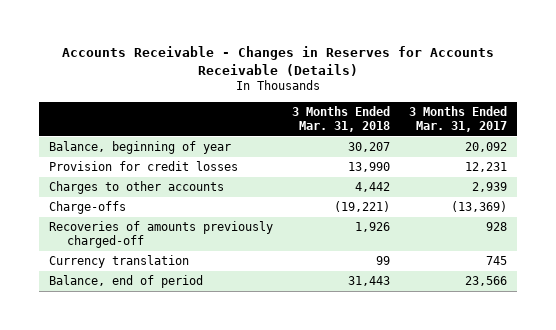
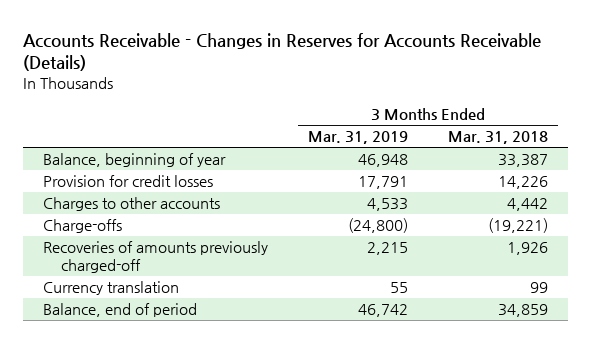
[409,105,508,132] 3 Months Ended Mar. 31, 2017 -> none
none -> [308,131,409,145] Mar. 31, 2019
[347,142,390,153] 30,207 -> [498,154,549,168] 33,387
[347,162,390,173] 13,990 -> [498,176,549,190] 14,226
[347,276,390,287] 31,443 -> [498,304,549,318] 34,859

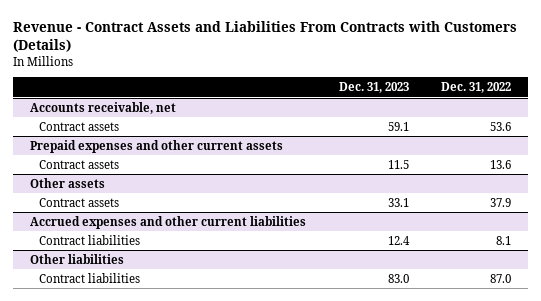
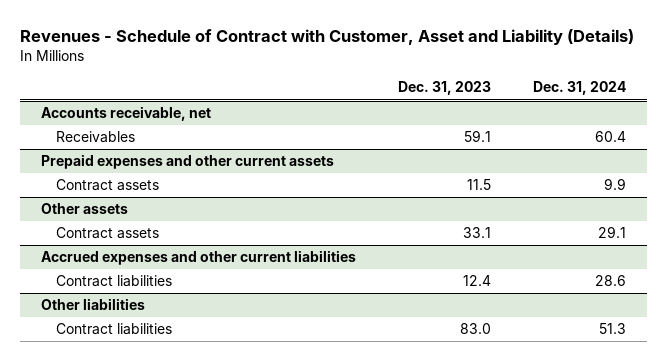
[13,20,518,52] Revenue - Contract Assets and Liabilities From Contracts with Customers (Details) -> [19,28,634,45] Revenues - Schedule of Contract with Customer, Asset and Liability (Details)
[441,82,512,94] Dec. 31, 2022 -> none
none -> [532,81,626,96] Dec. 31, 2024
[39,121,120,131] Contract assets -> [55,131,135,144] Receivables

